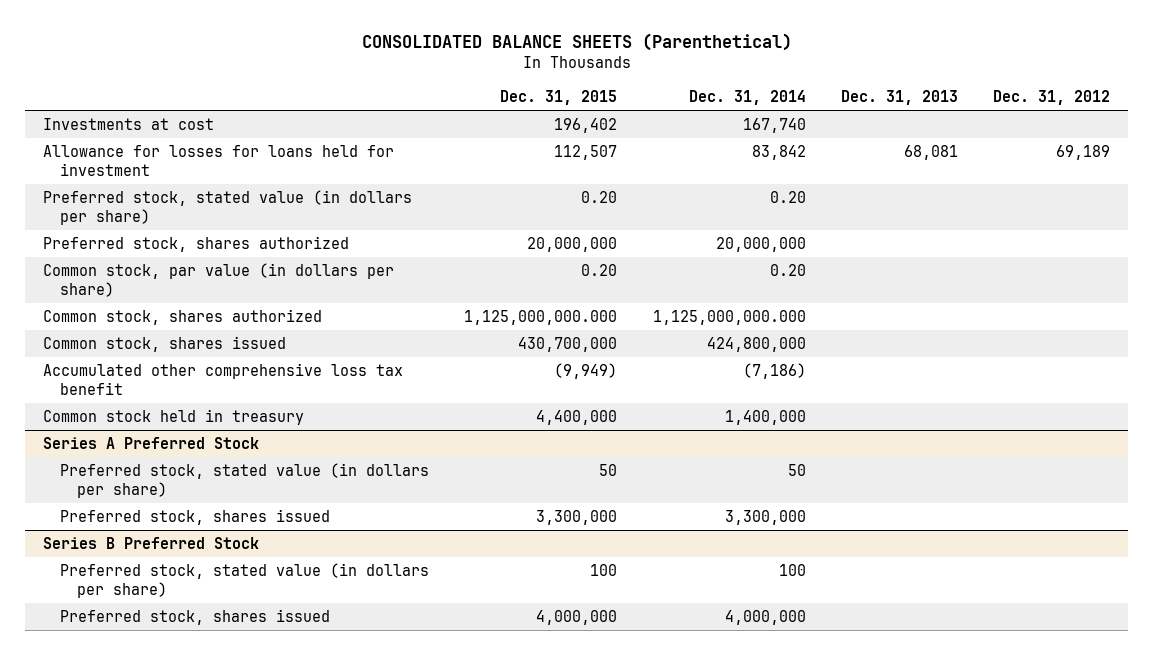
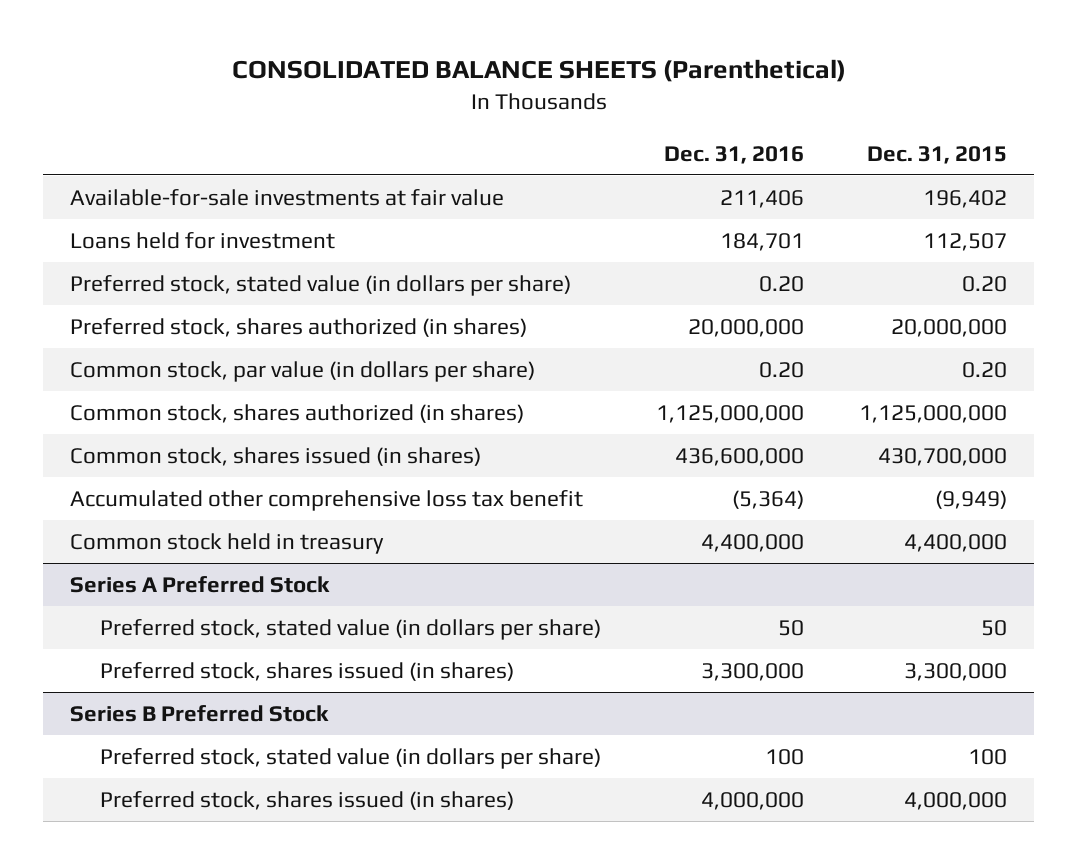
[688,89,806,105] Dec. 31, 2014 -> none
[840,89,958,105] Dec. 31, 2013 -> none
[992,89,1110,105] Dec. 31, 2012 -> none
none -> [664,145,805,164] Dec. 31, 2016
[43,118,215,131] Investments at cost -> [70,189,505,207] Available-for-sale investments at fair value
[43,145,395,176] Allowance for losses for loans held for investment -> [70,232,336,250] Loans held for investment
[43,236,350,253] Preferred stock, shares authorized -> [70,318,528,338] Preferred stock, shares authorized (in shares)
[43,309,323,326] Common stock, shares authorized -> [70,404,525,424] Common stock, shares authorized (in shares)
[464,310,618,326] 1,125,000,000.000 -> [858,405,1007,424] 1,125,000,000
[43,336,287,353] Common stock, shares issued -> [70,447,482,467] Common stock, shares issued (in shares)
[60,509,331,526] Preferred stock, shares issued -> [100,662,515,682] Preferred stock, shares issued (in shares)
[60,609,331,626] Preferred stock, shares issued -> [100,791,515,811] Preferred stock, shares issued (in shares)

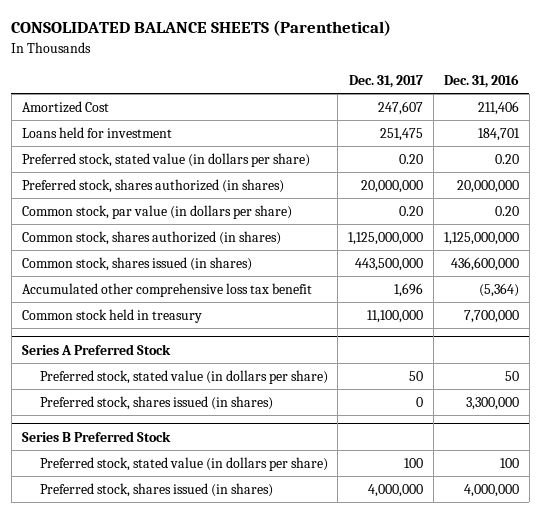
[866,145,1007,164] Dec. 31, 2015 -> none
none -> [349,74,424,88] Dec. 31, 2017
[70,189,505,207] Available-for-sale investments at fair value -> [21,101,109,114] Amortized Cost
[701,534,805,553] 4,400,000 -> [464,310,520,324] 7,700,000

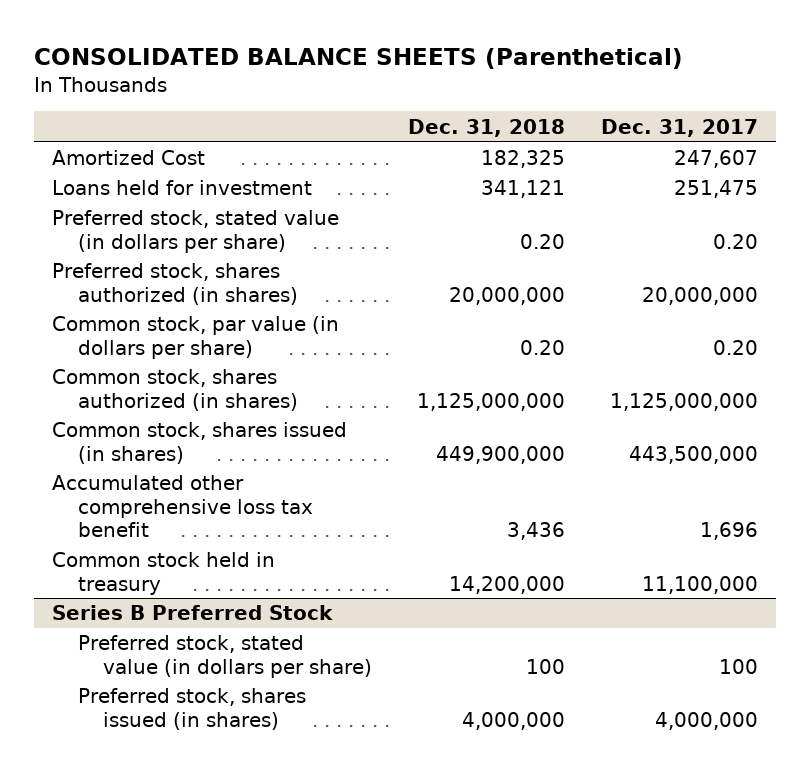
[444,73,520,88] Dec. 31, 2016 -> none
none -> [408,118,566,137] Dec. 31, 2018
[21,343,171,355] Series A Preferred Stock -> none
[39,370,328,385] Preferred stock, stated value (in dollars per share) -> none
[39,396,273,411] Preferred stock, shares issued (in shares) -> none

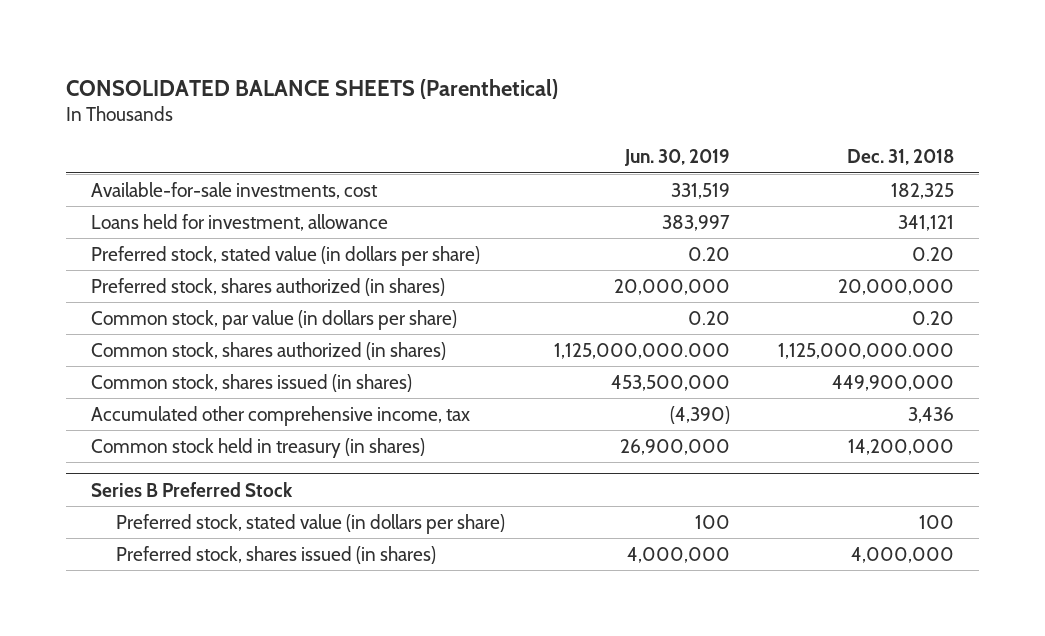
[601,118,759,137] Dec. 31, 2017 -> none
none -> [623,149,730,167] Jun. 30, 2019
[52,150,206,166] Amortized Cost -> [90,181,378,199] Available-for-sale investments, cost
[52,180,313,196] Loans held for investment -> [90,213,388,231] Loans held for investment, allowance
[417,392,566,411] 1,125,000,000 -> [778,342,955,359] 1,125,000,000.000
[52,475,313,537] Accumulated other comprehensive loss tax benefit -> [90,405,470,426] Accumulated other comprehensive income, tax
[52,552,276,595] Common stock held in treasury -> [90,437,425,458] Common stock held in treasury (in shares)

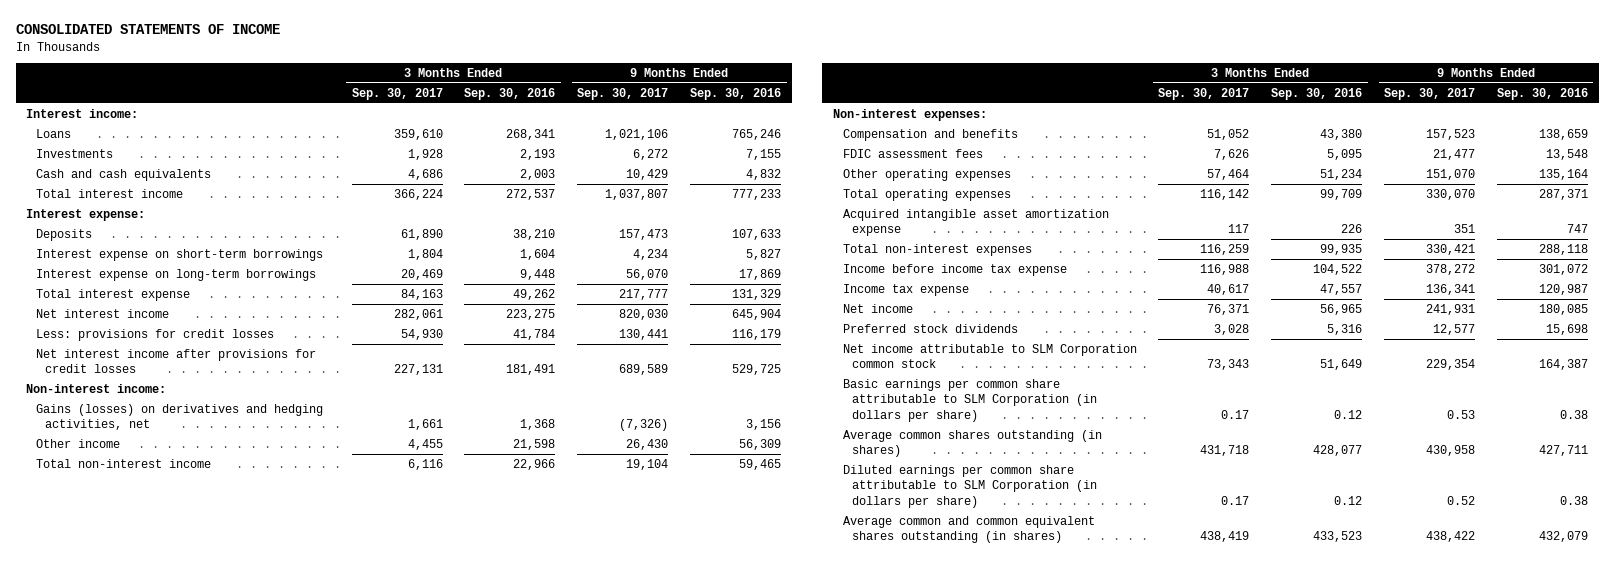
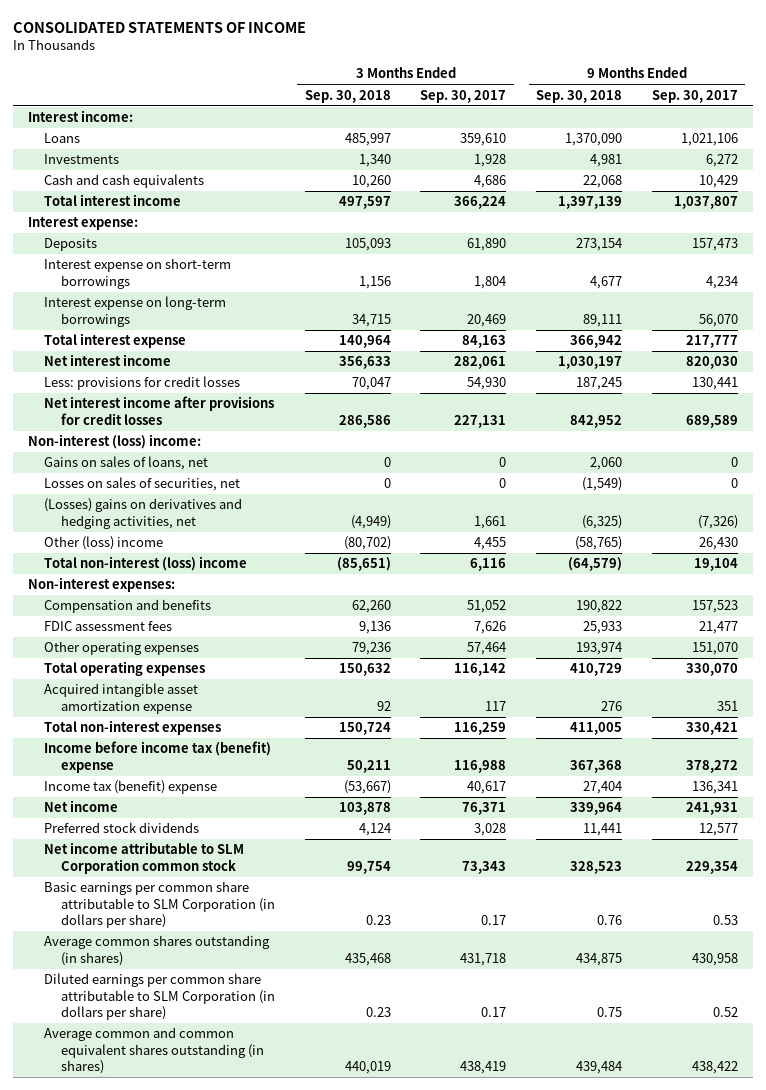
[464,87,556,100] Sep. 30, 2016 -> none
[690,87,782,100] Sep. 30, 2016 -> none
none -> [304,89,391,103] Sep. 30, 2018
none -> [536,89,623,103] Sep. 30, 2018
[26,383,167,393] Non-interest income: -> [27,434,201,450] Non-interest (loss) income:
none -> [44,456,209,471] Gains on sales of loans, net
none -> [44,477,241,492] Losses on sales of securities, net
[35,403,323,431] Gains (losses) on derivatives and hedging activities, net -> [44,498,243,529] (Losses) gains on derivatives and hedging activities, net
[35,438,120,448] Other income -> [44,536,164,551] Other (loss) income
[35,458,211,468] Total non-interest income -> [44,556,248,572] Total non-interest (loss) income
[842,263,1067,276] Income before income tax expense -> [44,741,272,773] Income before income tax (benefit) expense
[842,283,969,296] Income tax expense -> [44,780,218,795] Income tax (benefit) expense

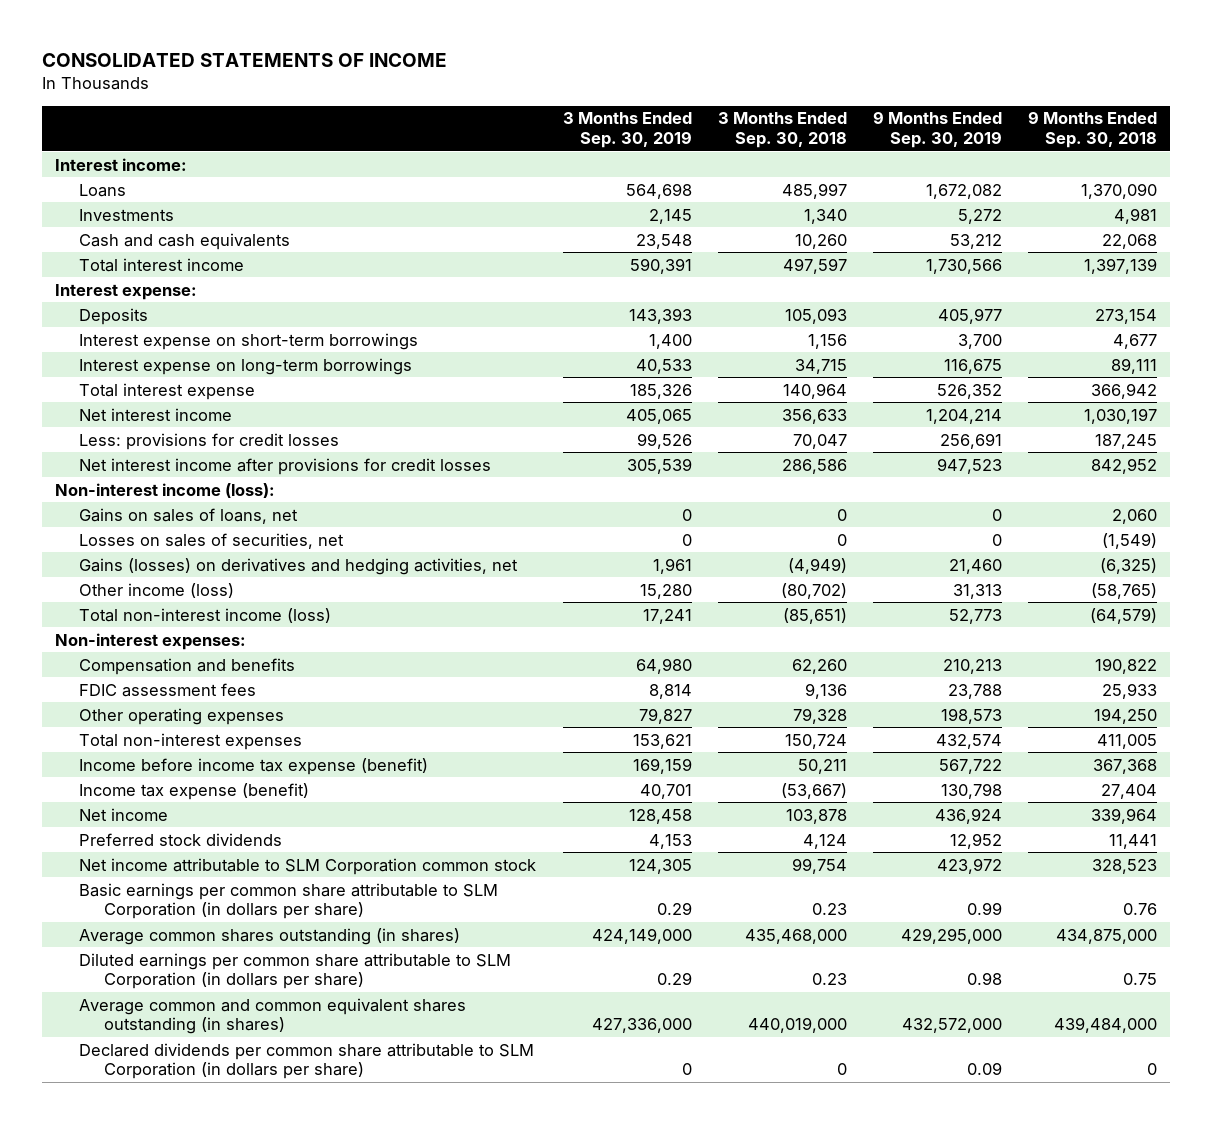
[420,89,507,103] Sep. 30, 2017 -> none
[651,89,738,103] Sep. 30, 2017 -> none
none -> [562,112,692,149] 3 Months Ended Sep. 30, 2019
none -> [873,111,1003,149] 9 Months Ended Sep. 30, 2019
[27,434,201,450] Non-interest (loss) income: -> [54,482,275,498] Non-interest income (loss):
[44,498,243,529] (Losses) gains on derivatives and hedging activities, net -> [79,557,519,575] Gains (losses) on derivatives and hedging activities, net
[44,536,164,551] Other (loss) income -> [79,582,235,598] Other income (loss)
[44,556,248,572] Total non-interest (loss) income -> [79,607,332,623] Total non-interest income (loss)
[44,661,206,677] Total operating expenses -> none
[44,683,199,714] Acquired intangible asset amortization expense -> none
[351,642,391,656] 79,236 -> [792,707,847,724] 79,328
[576,642,623,656] 193,974 -> [1094,707,1158,724] 194,250
[44,741,272,773] Income before income tax (benefit) expense -> [79,757,429,775] Income before income tax expense (benefit)
[44,780,218,795] Income tax (benefit) expense -> [79,782,310,800] Income tax expense (benefit)
[344,952,391,966] 435,468 -> [744,928,847,944] 435,468,000
[576,952,623,966] 434,875 -> [1056,928,1158,944] 434,875,000
[344,1061,391,1075] 440,019 -> [747,1017,847,1034] 440,019,000
[576,1061,623,1075] 439,484 -> [1054,1017,1158,1034] 439,484,000
none -> [79,1042,535,1080] Declared dividends per common share attributable to SLM Corporation (in dollars per share)

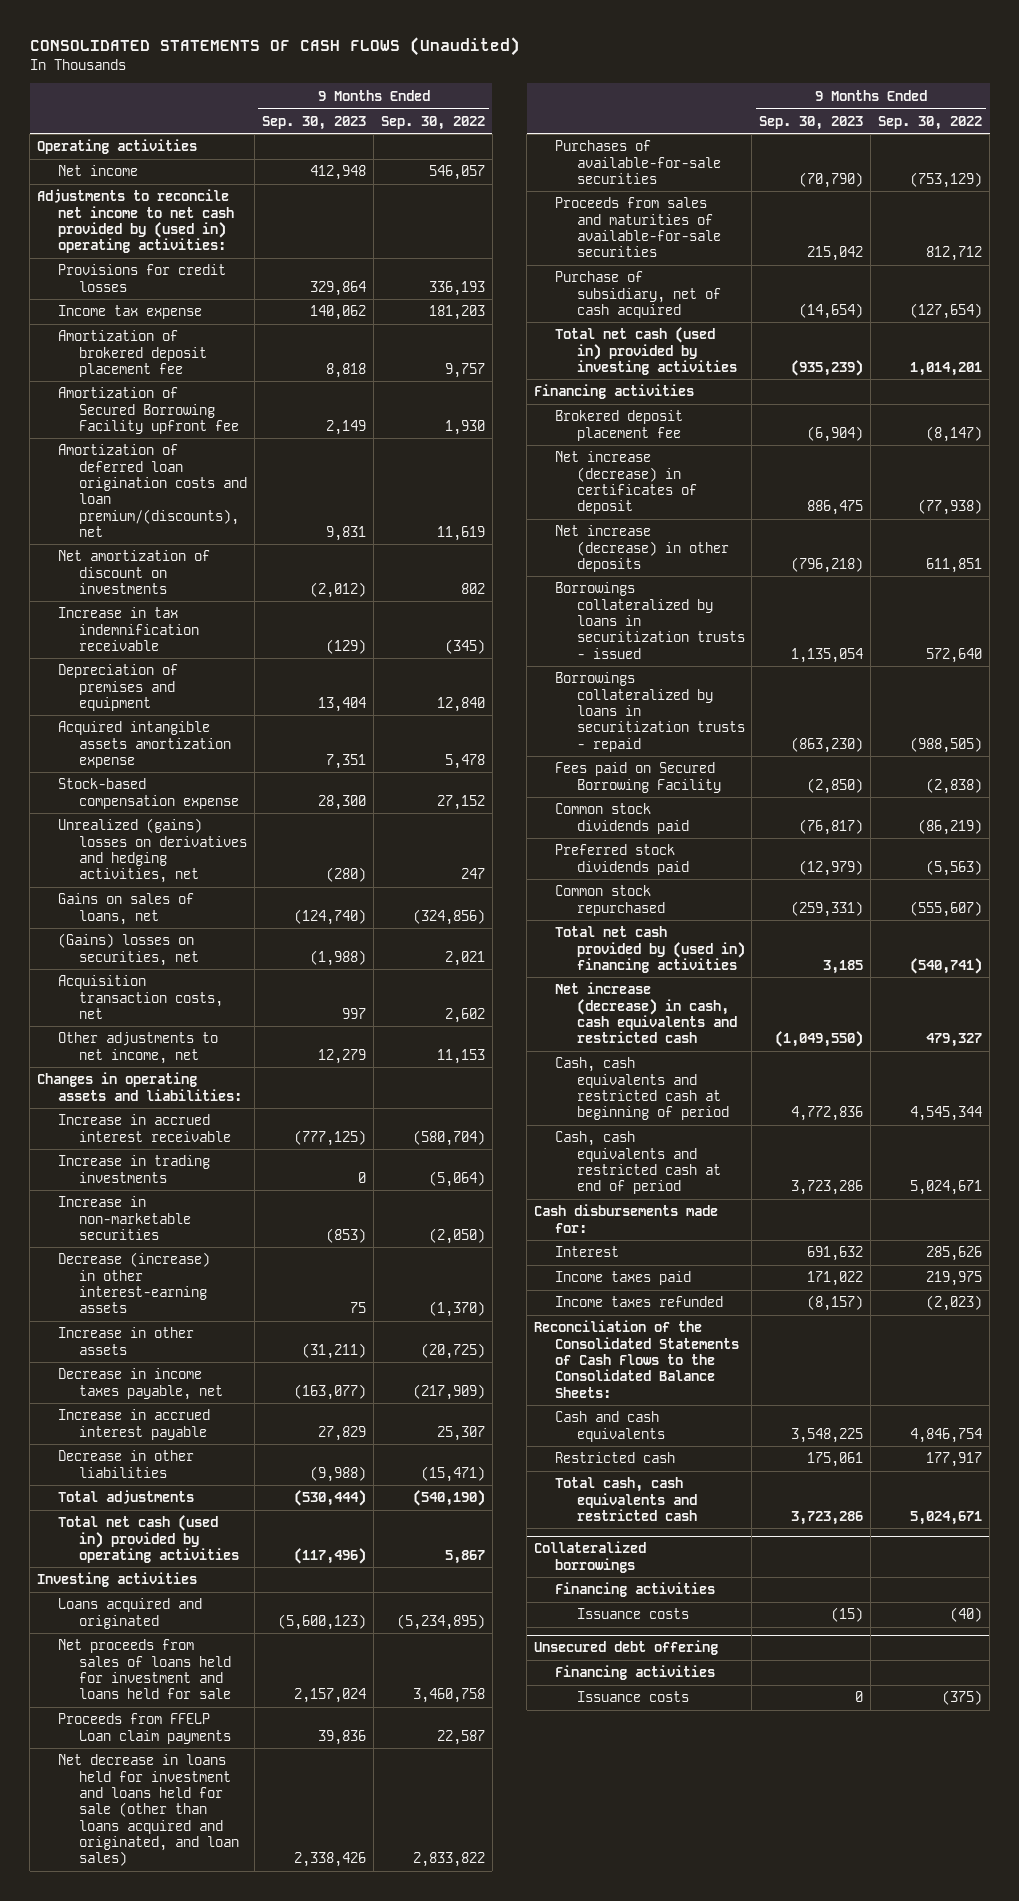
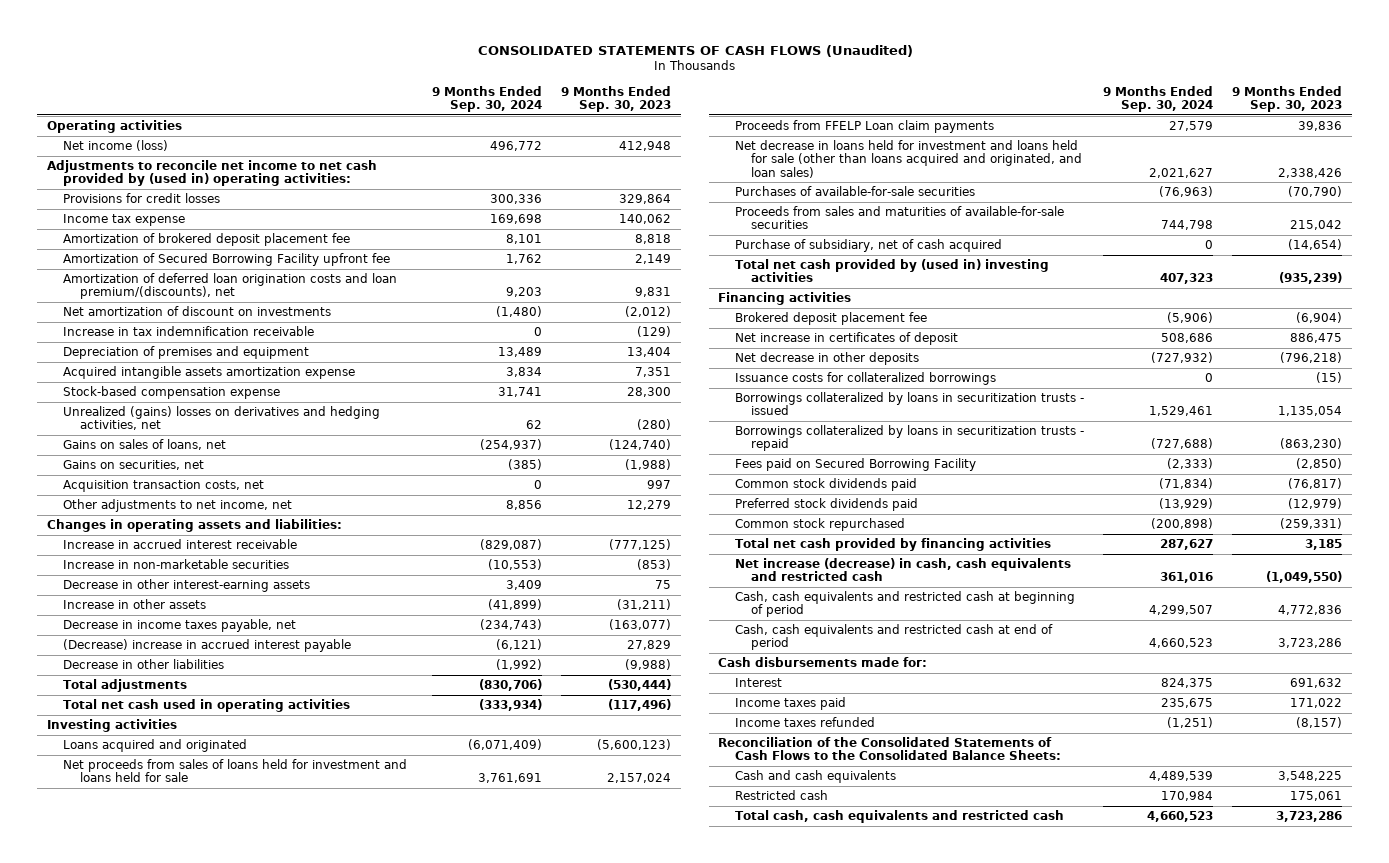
[380,115,485,130] Sep. 30, 2022 -> none
none -> [431,85,542,112] 9 Months Ended Sep. 30, 2024
[58,165,139,177] Net income -> [63,139,169,151] Net income (loss)
[58,933,200,966] (Gains) losses on securities, net -> [63,459,205,470] Gains on securities, net
[58,1155,211,1183] Increase in trading investments -> none
[58,1252,211,1314] Decrease (increase) in other interest-earning assets -> [63,578,311,592] Decrease in other interest-earning assets
[58,1409,211,1440] Increase in accrued interest payable -> [63,638,352,652] (Decrease) increase in accrued interest payable
[58,1515,240,1563] Total net cash (used in) provided by operating activities -> [63,698,351,712] Total net cash used in operating activities
[555,327,737,375] Total net cash (used in) provided by investing activities -> [734,258,1049,283] Total net cash provided by (used in) investing activities
[555,451,697,515] Net increase (decrease) in certificates of deposit -> [734,331,958,345] Net increase in certificates of deposit
[555,525,729,572] Net increase (decrease) in other deposits -> [734,351,919,365] Net decrease in other deposits
none -> [734,371,996,385] Issuance costs for collateralized borrowings
[555,926,745,973] Total net cash provided by (used in) financing activities -> [734,537,1051,551] Total net cash provided by financing activities
[534,1541,647,1573] Collateralized borrowings -> none
[555,1582,716,1598] Financing activities -> none
[576,1608,689,1620] Issuance costs -> none
[534,1640,719,1656] Unsecured debt offering -> none
[555,1665,716,1681] Financing activities -> none
[576,1691,689,1703] Issuance costs -> none

